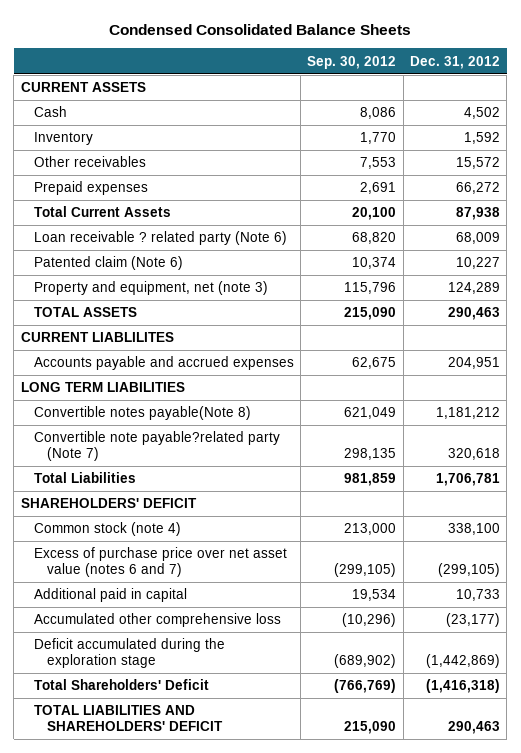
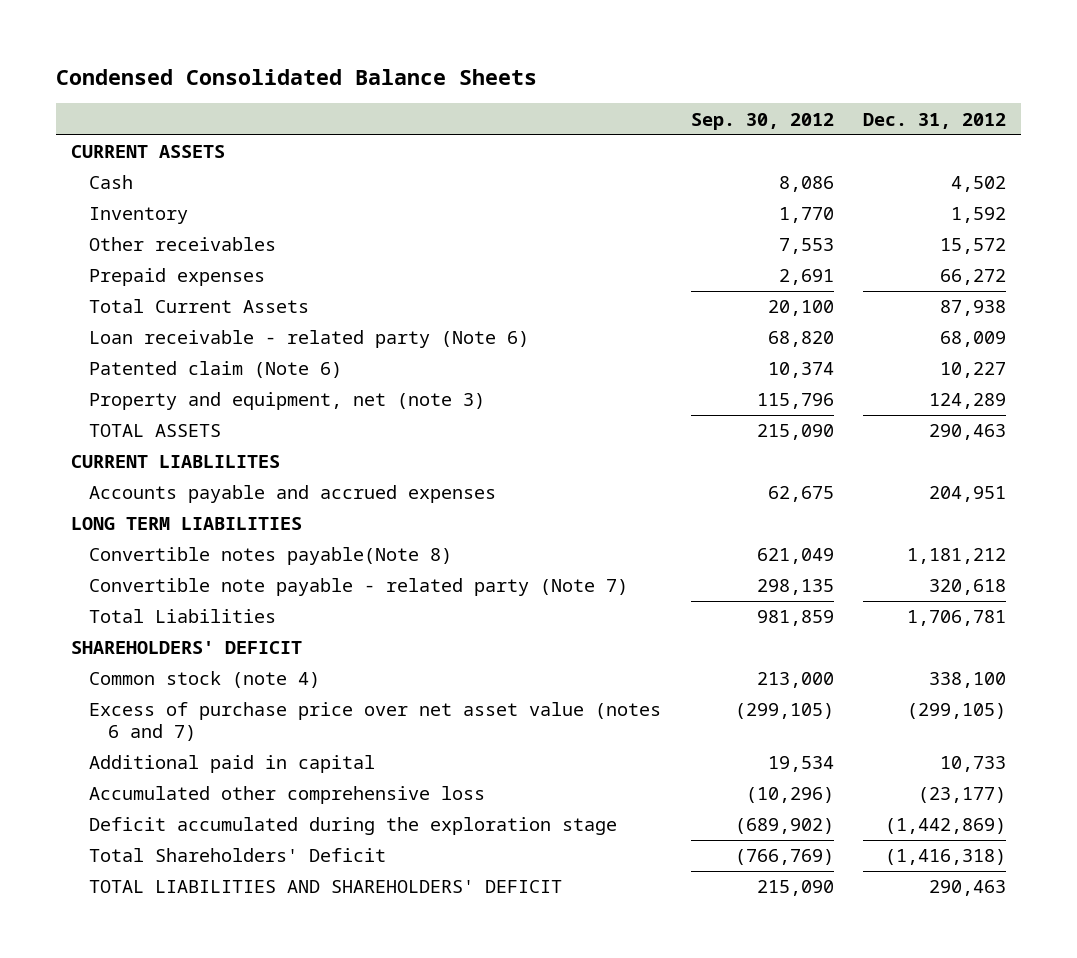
[33,231,287,246] Loan receivable ? related party (Note 6) -> [89,330,530,349] Loan receivable - related party (Note 6)
[33,431,280,462] Convertible note payable?related party (Note 7) -> [89,578,629,597] Convertible note payable - related party (Note 7)

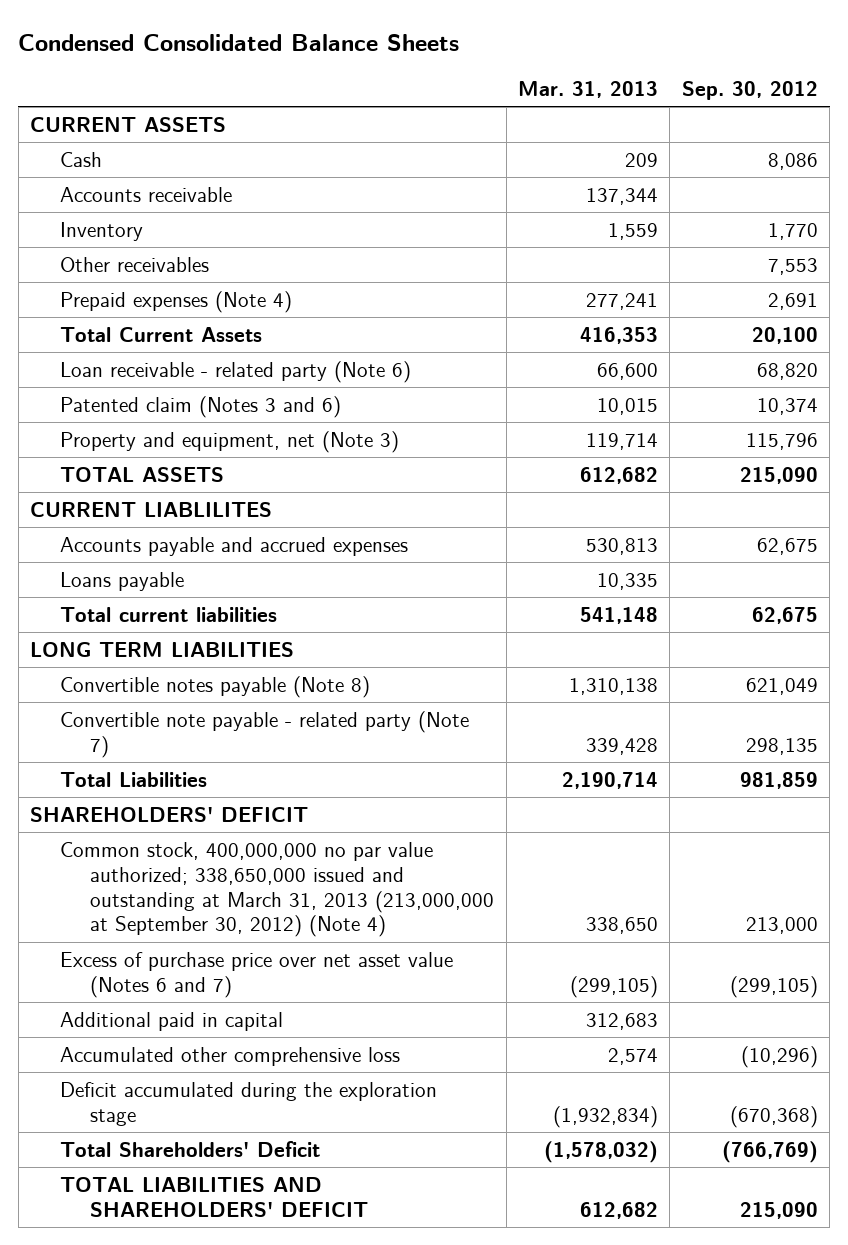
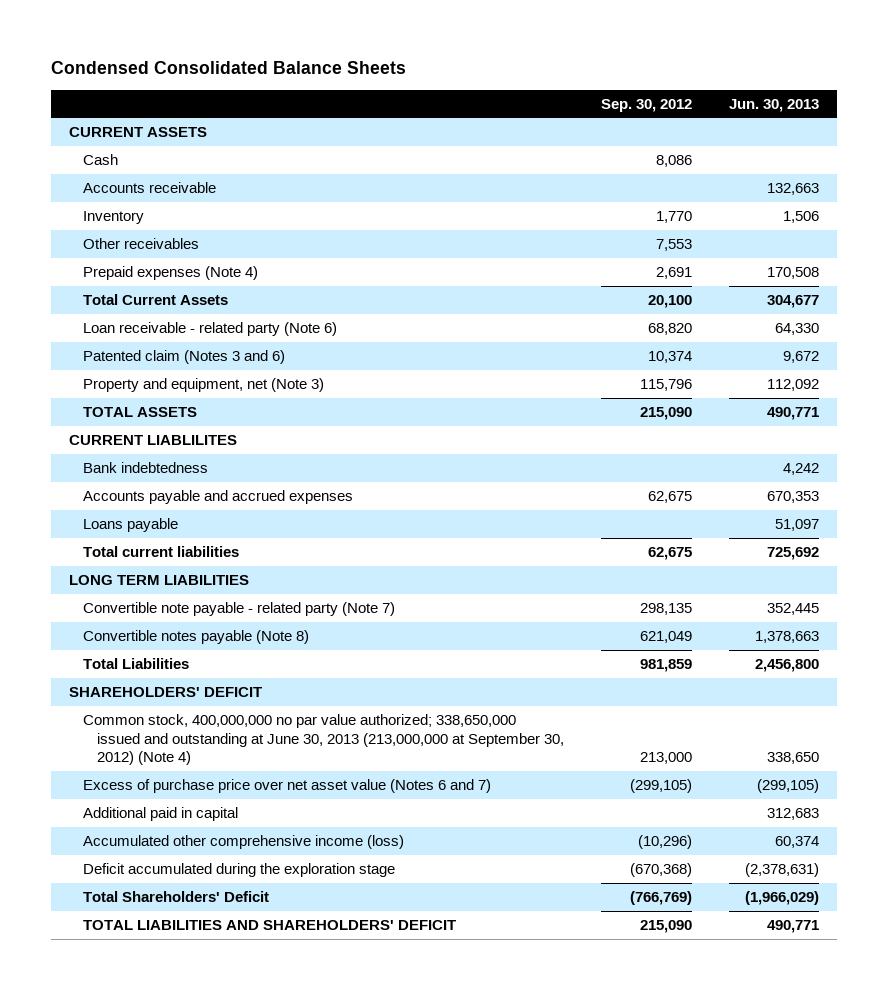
[518,81,659,99] Mar. 31, 2013 -> none
none -> [728,98,819,112] Jun. 30, 2013
none -> [83,462,209,474] Bank indebtedness
[60,675,371,698] Convertible notes payable (Note 8) -> [83,630,310,645] Convertible notes payable (Note 8)
[60,841,495,938] Common stock, 400,000,000 no par value authorized; 338,650,000 issued and outstanding at March 31, 2013 (213,000,000 at September 30, 2012) (Note 4) -> [83,714,564,766] Common stock, 400,000,000 no par value authorized; 338,650,000 issued and outstanding at June 30, 2013 (213,000,000 at September 30, 2012) (Note 4)
[60,1046,401,1066] Accumulated other comprehensive loss -> [83,835,405,850] Accumulated other comprehensive income (loss)

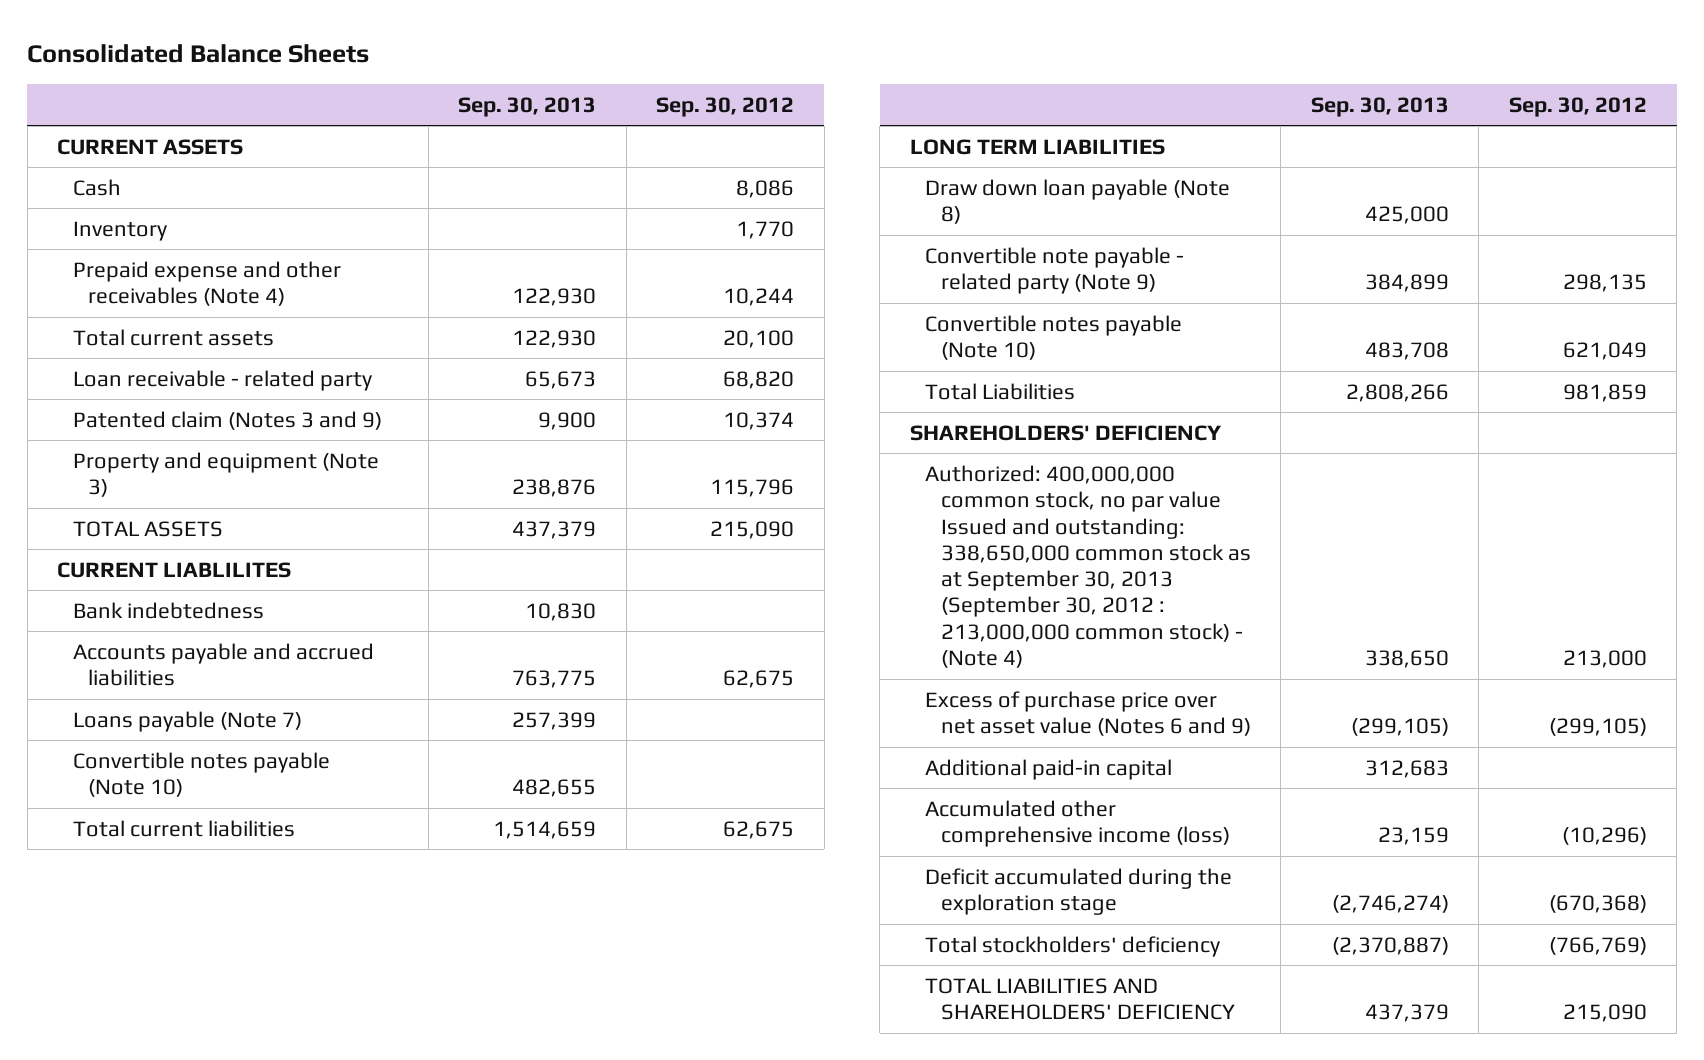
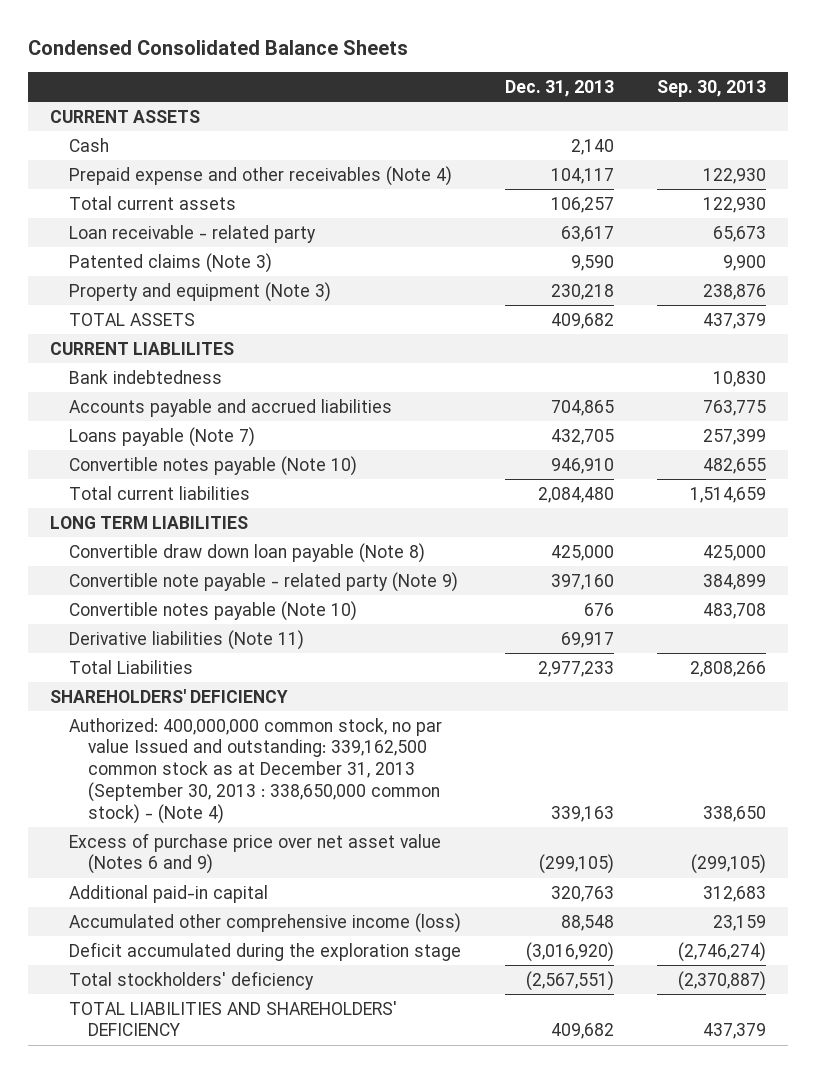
[27,43,370,63] Consolidated Balance Sheets -> [28,39,409,55] Condensed Consolidated Balance Sheets
[656,96,795,117] Sep. 30, 2012 -> none
none -> [504,79,614,97] Dec. 31, 2013
[72,220,167,241] Inventory -> none
[72,410,382,430] Patented claim (Notes 3 and 9) -> [68,252,272,273] Patented claims (Note 3)
[925,178,1231,225] Draw down loan payable (Note 8) -> [68,542,425,563] Convertible draw down loan payable (Note 8)
none -> [68,629,304,650] Derivative liabilities (Note 11)
[925,464,1251,668] Authorized: 400,000,000 common stock, no par value Issued and outstanding: 338,650,000 common stock as at September 30, 2013 (September 30, 2012 : 213,000,000 common stock) - (Note 4) -> [68,717,442,824] Authorized: 400,000,000 common stock, no par value Issued and outstanding: 339,162,500 common stock as at December 31, 2013 (September 30, 2013 : 338,650,000 common stock) - (Note 4)

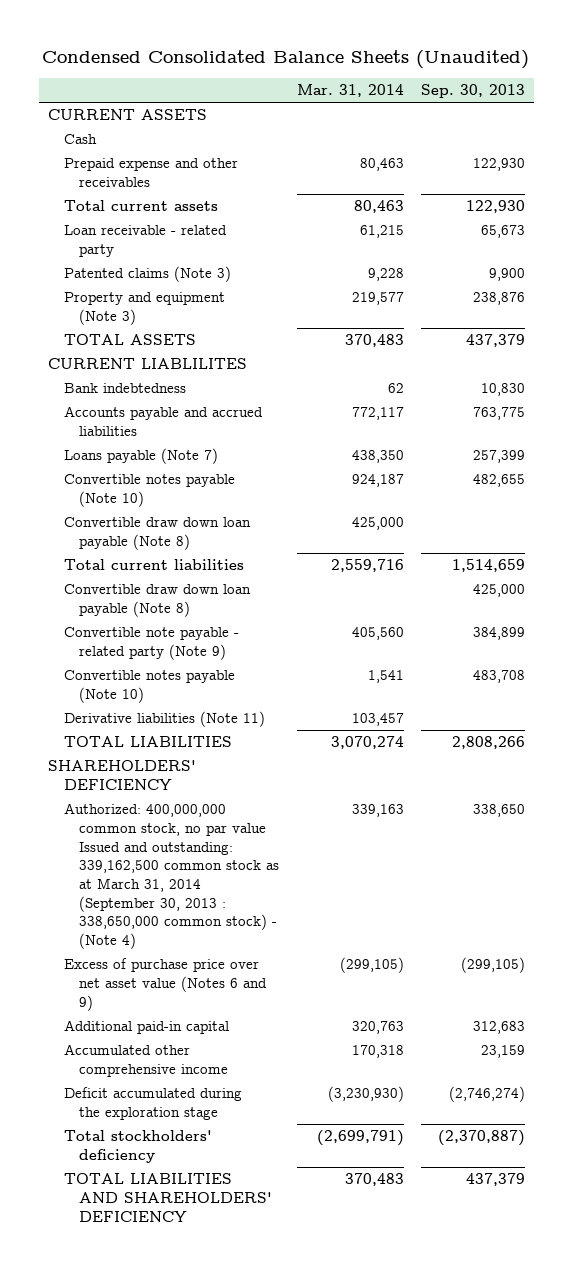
[28,39,409,55] Condensed Consolidated Balance Sheets -> [42,49,530,69] Condensed Consolidated Balance Sheets (Unaudited)
[504,79,614,97] Dec. 31, 2013 -> none
none -> [296,84,404,98] Mar. 31, 2014
[68,165,452,186] Prepaid expense and other receivables (Note 4) -> [63,158,238,188] Prepaid expense and other receivables
none -> [63,517,251,551] Convertible draw down loan payable (Note 8)
[49,515,248,529] LONG TERM LIABILITIES -> none
[68,659,193,674] Total Liabilities -> [63,736,232,748] TOTAL LIABILITIES
[68,717,442,824] Authorized: 400,000,000 common stock, no par value Issued and outstanding: 339,162,500 common stock as at December 31, 2013 (September 30, 2013 : 338,650,000 common stock) - (Note 4) -> [63,803,280,950] Authorized: 400,000,000 common stock, no par value Issued and outstanding: 339,162,500 common stock as at March 31, 2014 (September 30, 2013 : 338,650,000 common stock) - (Note 4)
[68,912,461,933] Accumulated other comprehensive income (loss) -> [63,1044,229,1078] Accumulated other comprehensive income

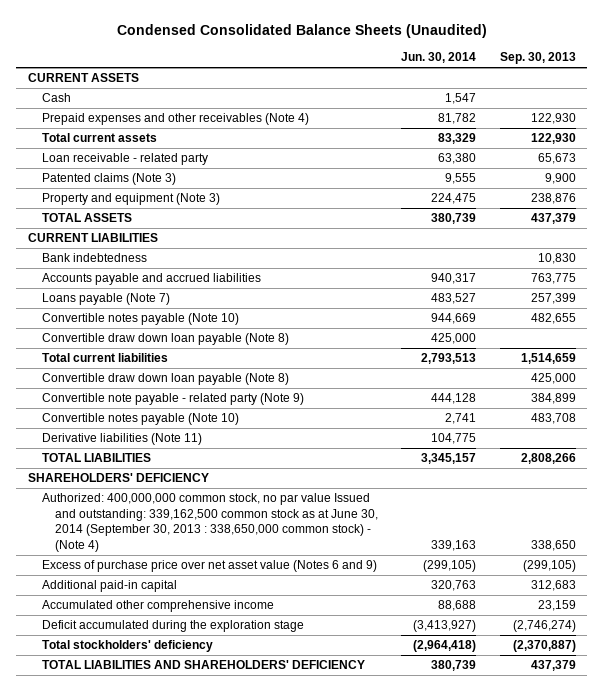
[296,84,404,98] Mar. 31, 2014 -> none
none -> [401,52,477,64] Jun. 30, 2014
[63,158,238,188] Prepaid expense and other receivables -> [41,113,309,126] Prepaid expenses and other receivables (Note 4)
[47,358,247,370] CURRENT LIABLILITES -> [28,233,159,243] CURRENT LIABILITIES
[63,803,280,950] Authorized: 400,000,000 common stock, no par value Issued and outstanding: 339,162,500 common stock as at March 31, 2014 (September 30, 2013 : 338,650,000 common stock) - (Note 4) -> [41,493,379,552] Authorized: 400,000,000 common stock, no par value Issued and outstanding: 339,162,500 common stock as at June 30, 2014 (September 30, 2013 : 338,650,000 common stock) - (Note 4)

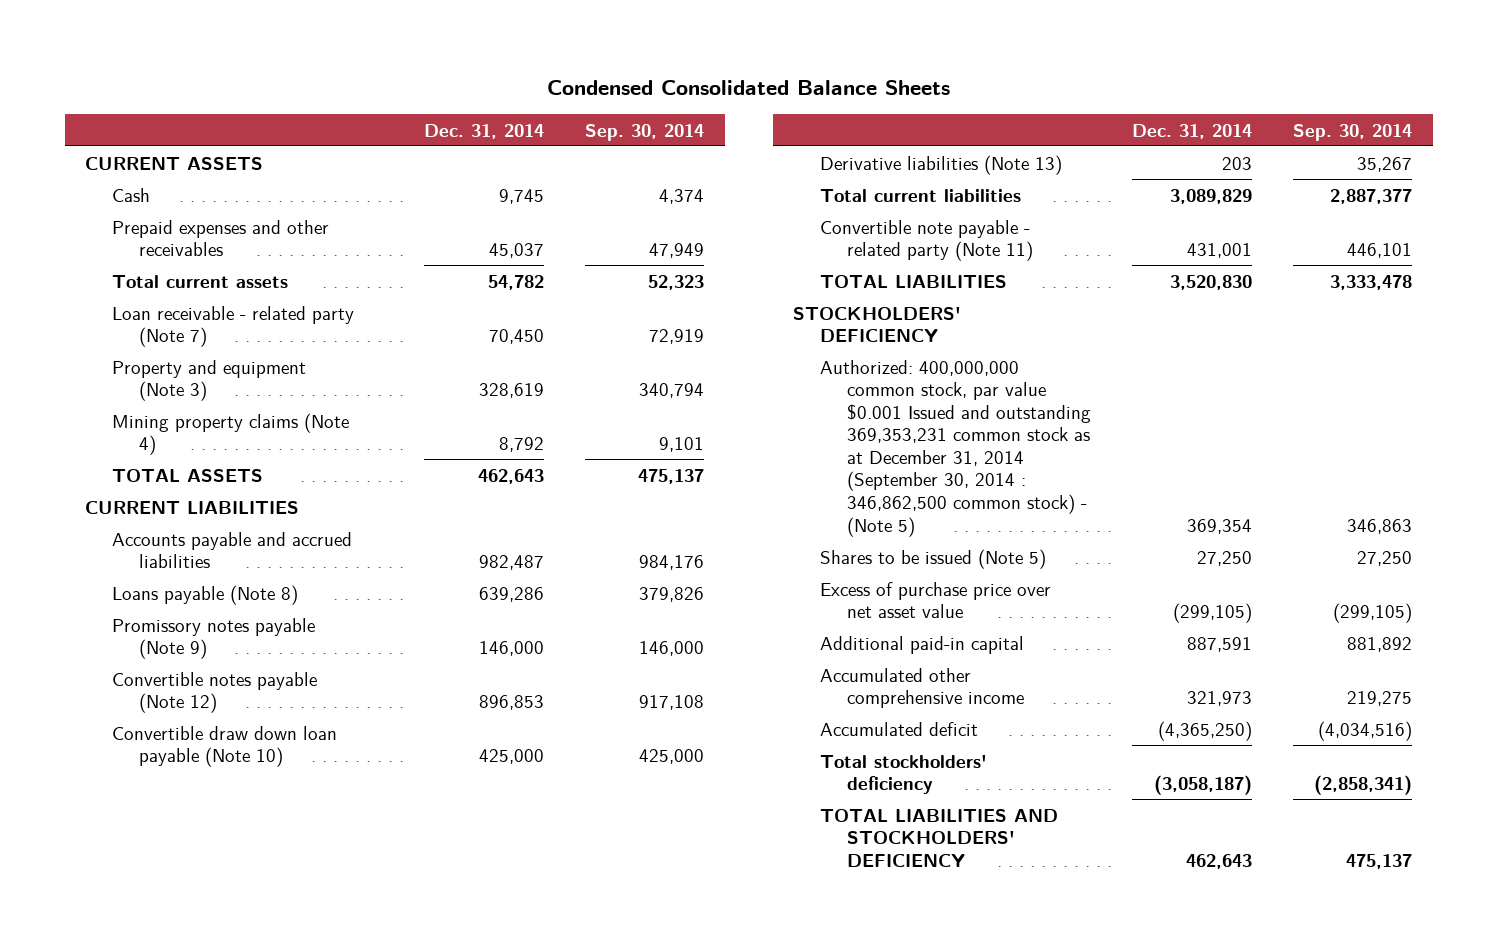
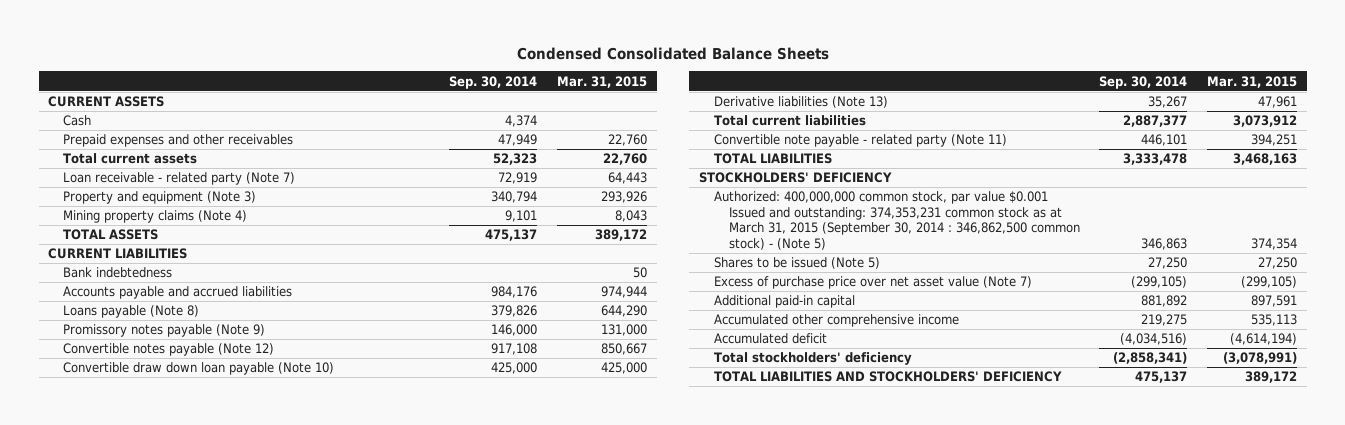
[424,123,545,139] Dec. 31, 2014 -> none
none -> [556,75,647,88] Mar. 31, 2015
none -> [63,267,173,279] Bank indebtedness
[820,359,1092,537] Authorized: 400,000,000 common stock, par value $0.001 Issued and outstanding 369,353,231 common stock as at December 31, 2014 (September 30, 2014 : 346,862,500 common stock) - (Note 5) -> [713,191,1080,250] Authorized: 400,000,000 common stock, par value $0.001 Issued and outstanding: 374,353,231 common stock as at March 31, 2015 (September 30, 2014 : 346,862,500 common stock) - (Note 5)
[820,581,1052,619] Excess of purchase price over net asset value -> [713,276,1032,290] Excess of purchase price over net asset value (Note 7)

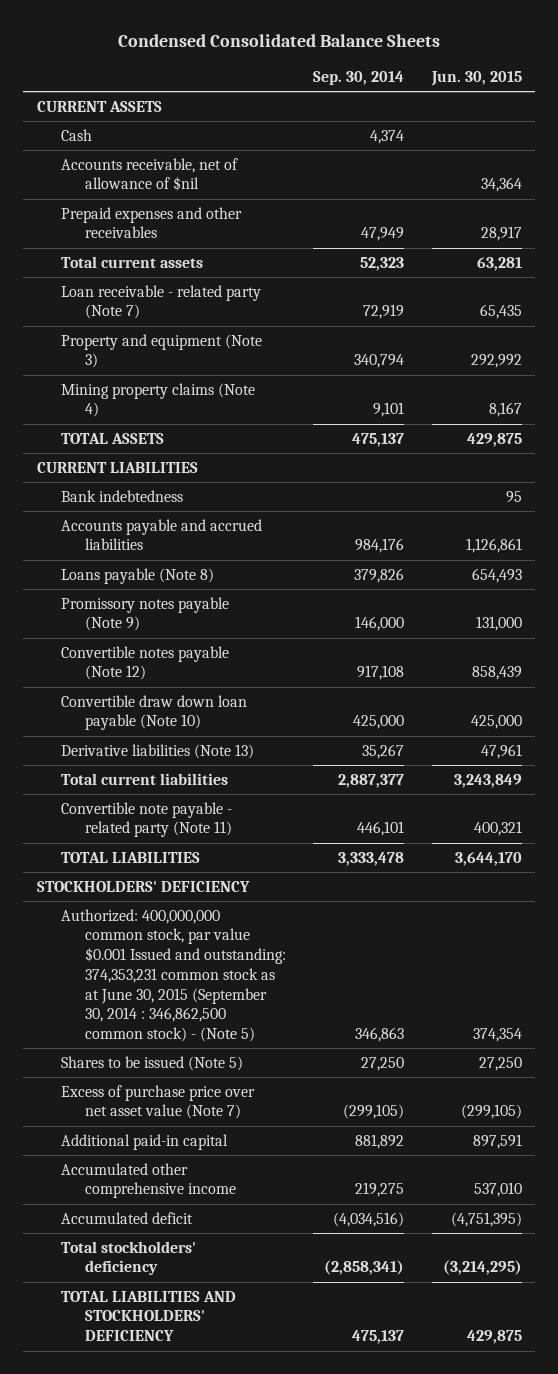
[556,75,647,88] Mar. 31, 2015 -> none
none -> [430,70,522,86] Jun. 30, 2015
none -> [60,157,238,192] Accounts receivable, net of allowance of $nil
[713,191,1080,250] Authorized: 400,000,000 common stock, par value $0.001 Issued and outstanding: 374,353,231 common stock as at March 31, 2015 (September 30, 2014 : 346,862,500 common stock) - (Note 5) -> [60,908,287,1043] Authorized: 400,000,000 common stock, par value $0.001 Issued and outstanding: 374,353,231 common stock as at June 30, 2015 (September 30, 2014 : 346,862,500 common stock) - (Note 5)

